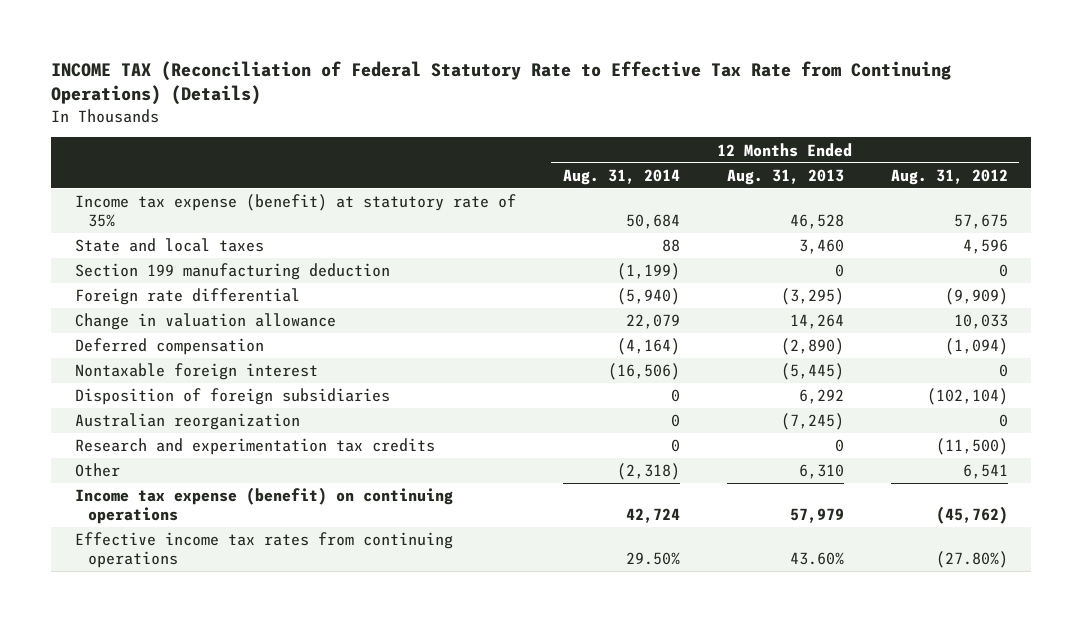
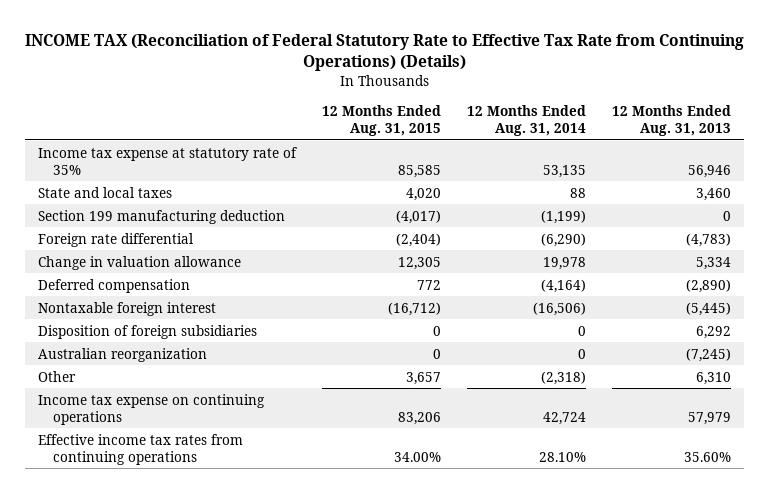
[890,168,1008,185] Aug. 31, 2012 -> none
none -> [322,104,442,136] 12 Months Ended Aug. 31, 2015
[74,194,516,227] Income tax expense (benefit) at statutory rate of 35% -> [38,146,298,175] Income tax expense at statutory rate of 35%
[625,213,680,229] 50,684 -> [543,164,587,178] 53,135
[789,213,844,229] 46,528 -> [688,164,732,178] 56,946
[616,288,680,306] (5,940) -> [541,232,587,247] (6,290)
[780,288,844,306] (3,295) -> [686,232,732,247] (4,783)
[625,314,680,330] 22,079 -> [543,256,587,270] 19,978
[789,314,844,330] 14,264 -> [696,256,732,270] 5,334
[74,438,435,456] Research and experimentation tax credits -> none
[74,487,453,524] Income tax expense (benefit) on continuing operations -> [38,393,266,425] Income tax expense on continuing operations
[625,551,680,565] 29.50% -> [539,451,587,462] 28.10%
[789,551,844,565] 43.60% -> [684,451,732,462] 35.60%

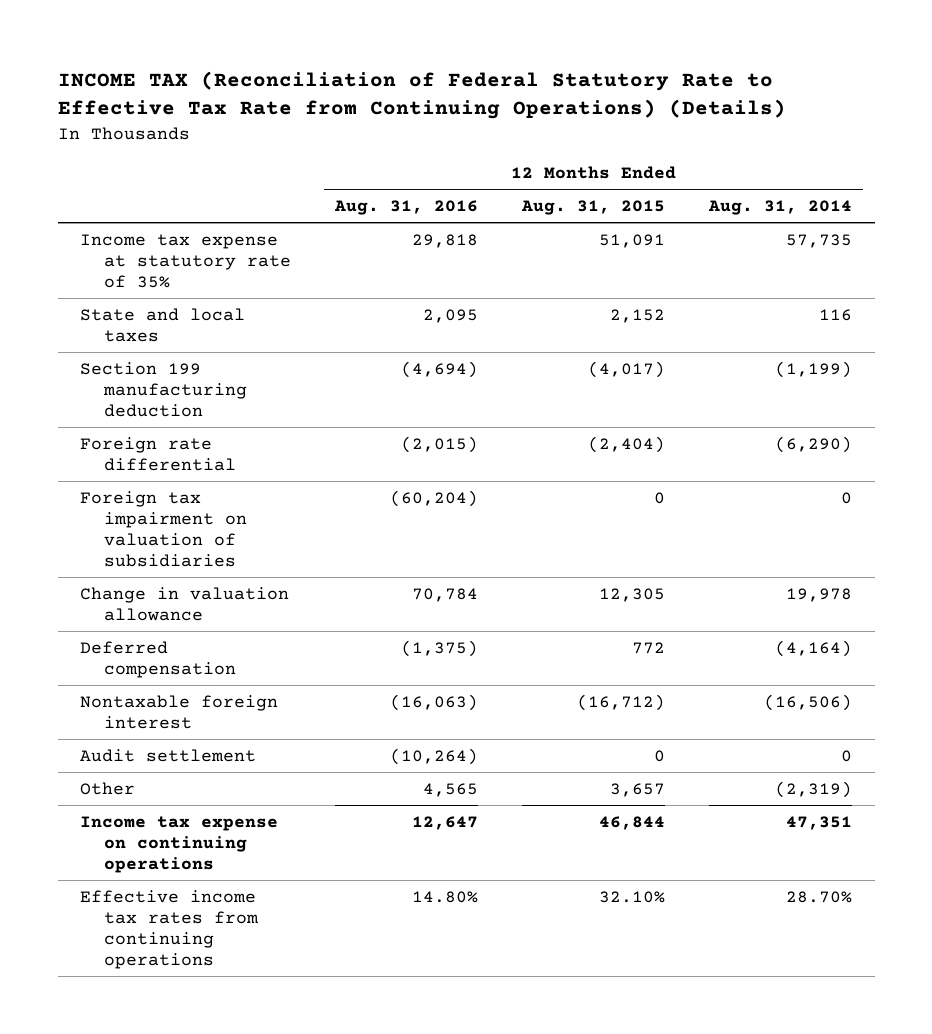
[612,104,732,136] 12 Months Ended Aug. 31, 2013 -> none
none -> [333,200,478,216] Aug. 31, 2016
[398,164,442,178] 85,585 -> [599,233,666,248] 51,091
[543,164,587,178] 53,135 -> [786,233,853,248] 57,735
[406,187,442,201] 4,020 -> [610,308,666,323] 2,152
[570,187,587,198] 88 -> [819,308,853,321] 116
none -> [80,490,247,568] Foreign tax impairment on valuation of subsidiaries
[38,324,258,339] Disposition of foreign subsidiaries -> none
[38,347,208,362] Australian reorganization -> [80,748,257,762] Audit settlement
[541,370,587,385] (2,318) -> [775,780,853,798] (2,319)
[398,411,442,425] 83,206 -> [599,815,666,830] 46,844
[543,411,587,425] 42,724 -> [786,815,853,830] 47,351
[394,451,442,462] 34.00% -> [599,890,666,903] 32.10%
[539,451,587,462] 28.10% -> [786,890,853,903] 28.70%

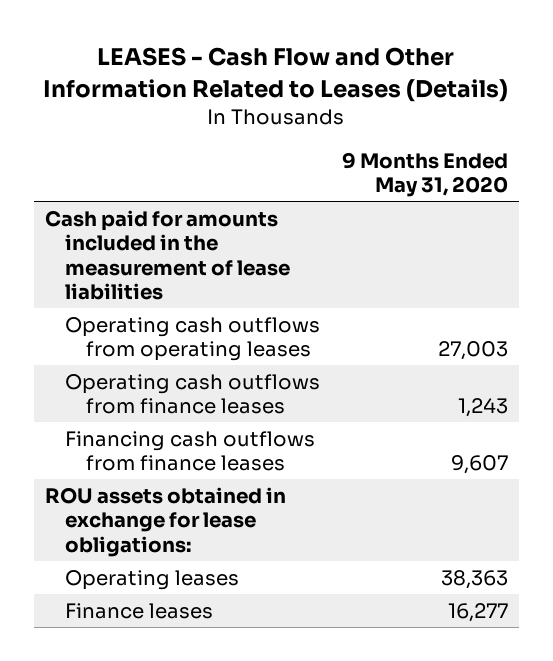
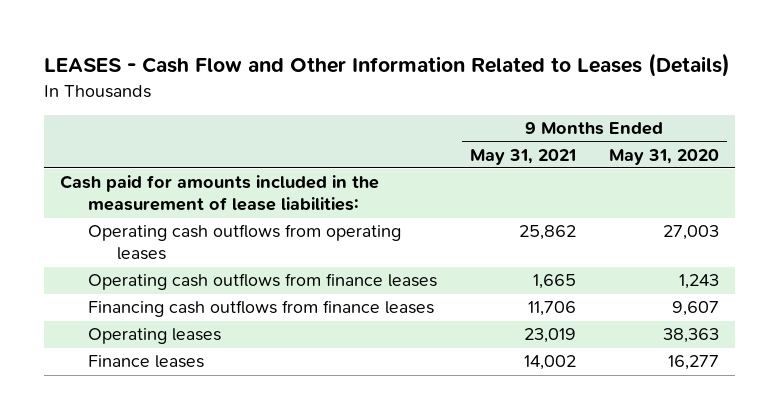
none -> [470,148,577,165] May 31, 2021
[44,209,291,301] Cash paid for amounts included in the measurement of lease liabilities -> [60,175,380,212] Cash paid for amounts included in the measurement of lease liabilities:
[44,486,286,557] ROU assets obtained in exchange for lease obligations: -> none

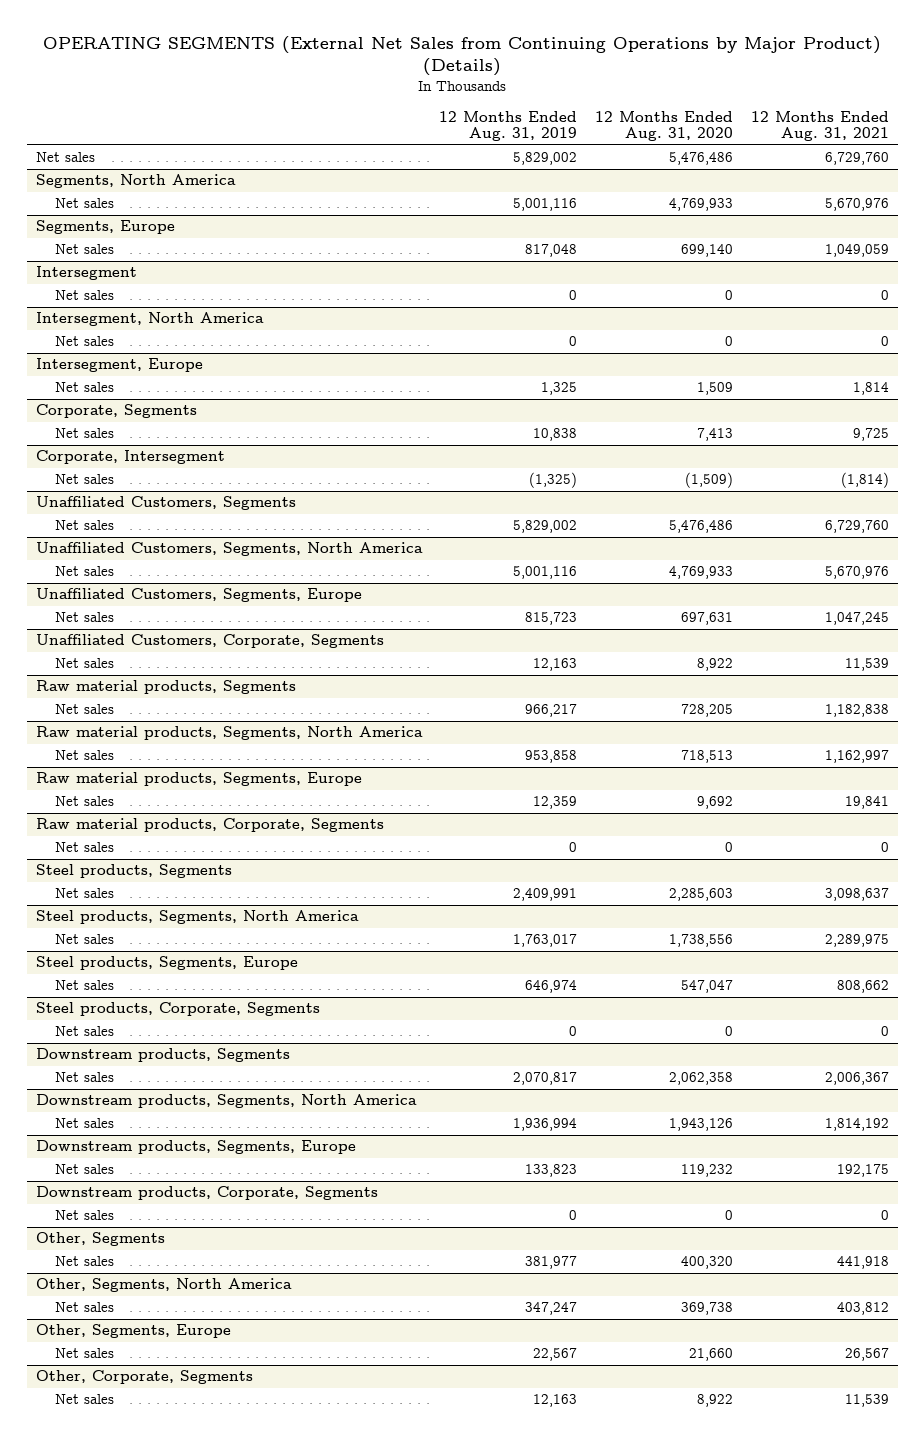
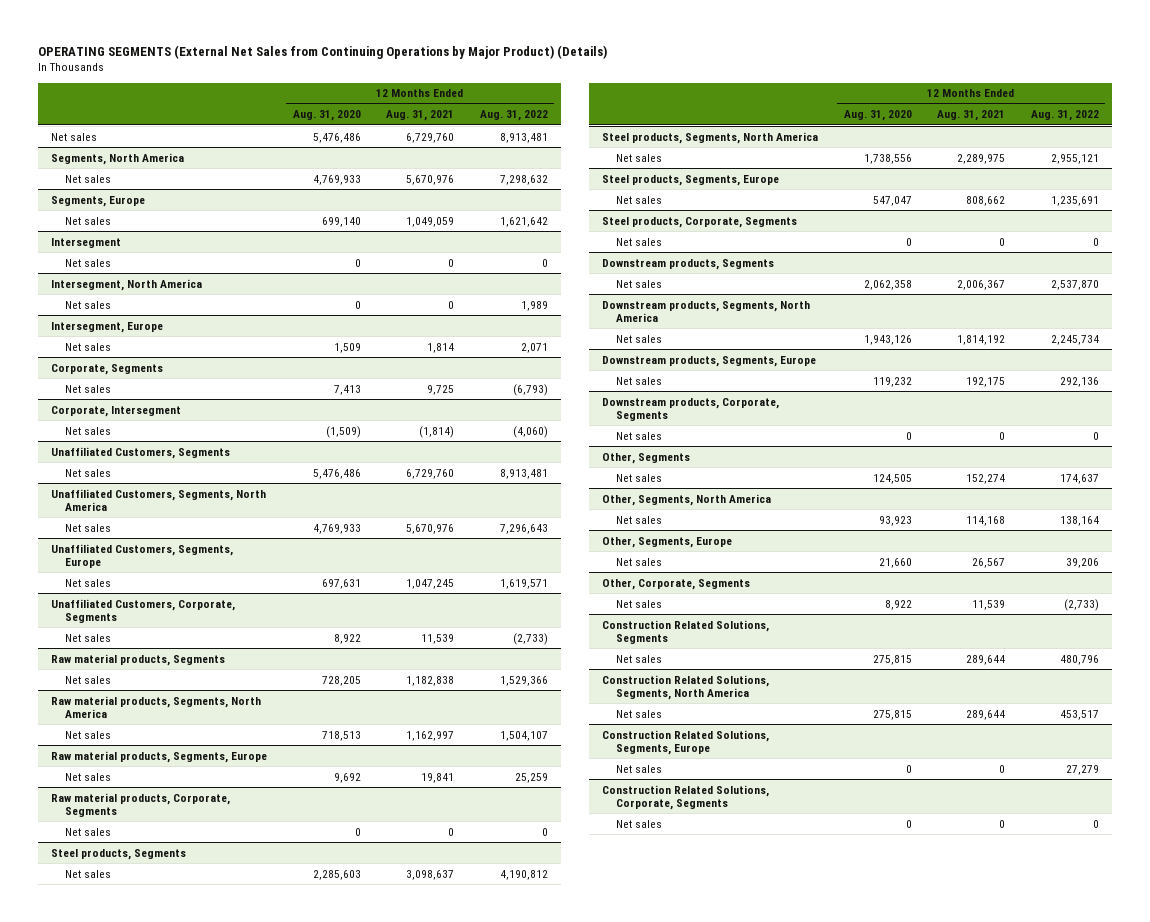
[439,110,578,142] 12 Months Ended Aug. 31, 2019 -> none
none -> [480,110,549,122] Aug. 31, 2022
[681,1256,734,1270] 400,320 -> [872,473,912,484] 124,505
[836,1256,889,1270] 441,918 -> [966,473,1006,484] 152,274
[681,1302,734,1316] 369,738 -> [878,515,912,526] 93,923
[836,1302,889,1316] 403,812 -> [966,515,1006,526] 114,168
none -> [602,619,770,644] Construction Related Solutions, Segments
none -> [616,654,663,663] Net sales
none -> [602,674,770,700] Construction Related Solutions, Segments, North America
none -> [616,709,663,718] Net sales
none -> [602,729,770,755] Construction Related Solutions, Segments, Europe
none -> [616,764,663,773] Net sales
none -> [602,784,770,810] Construction Related Solutions, Corporate, Segments
none -> [616,819,663,828] Net sales

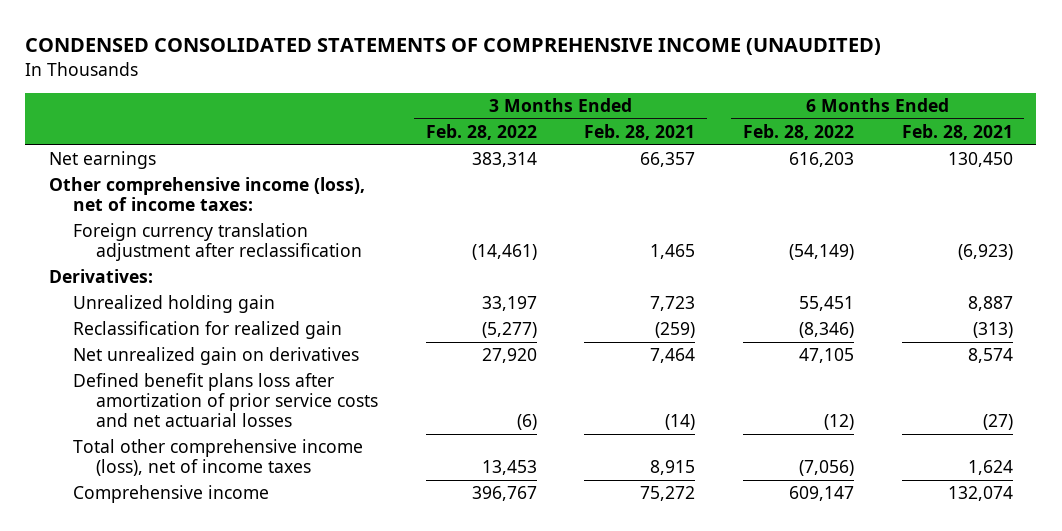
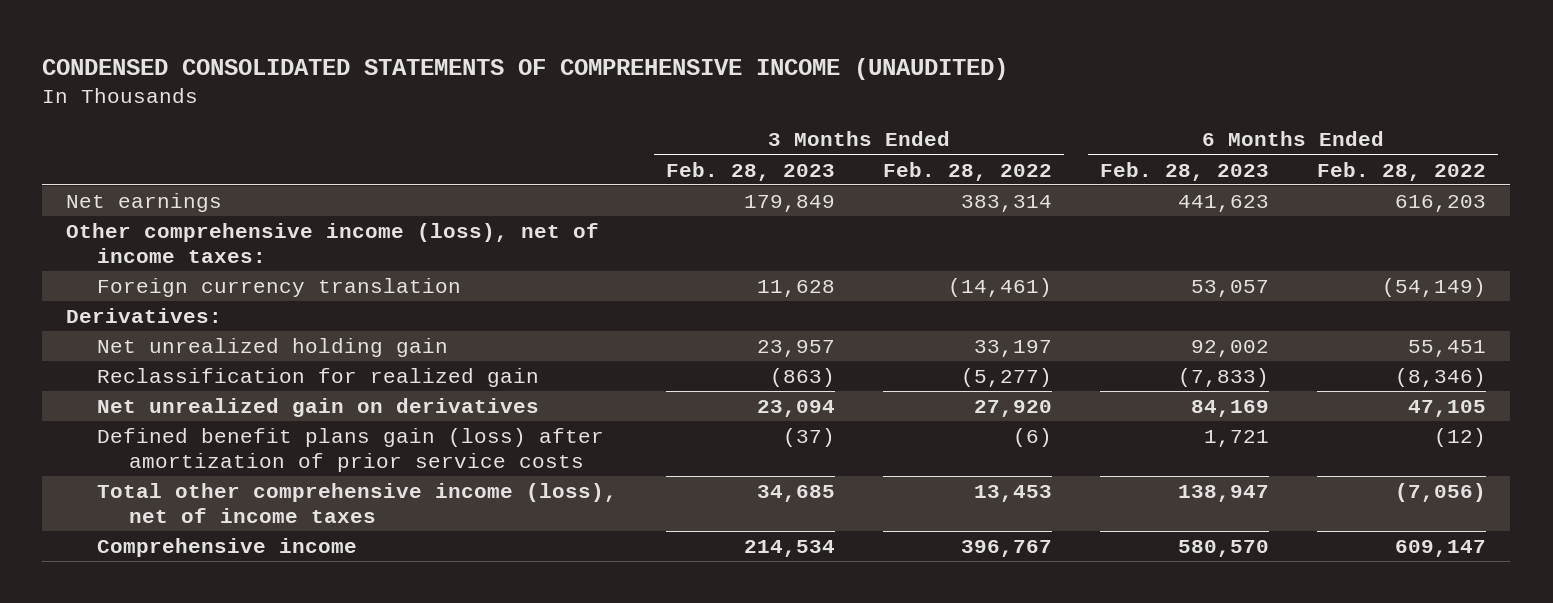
[584,124,696,141] Feb. 28, 2021 -> none
[901,124,1013,141] Feb. 28, 2021 -> none
none -> [665,161,835,181] Feb. 28, 2023
none -> [1100,161,1270,181] Feb. 28, 2023
[72,223,363,262] Foreign currency translation adjustment after reclassification -> [97,278,462,298] Foreign currency translation
[72,295,275,314] Unrealized holding gain -> [97,338,449,358] Net unrealized holding gain
[72,373,379,428] Defined benefit plans loss after amortization of prior service costs and net actuarial losses -> [97,428,605,473] Defined benefit plans gain (loss) after amortization of prior service costs

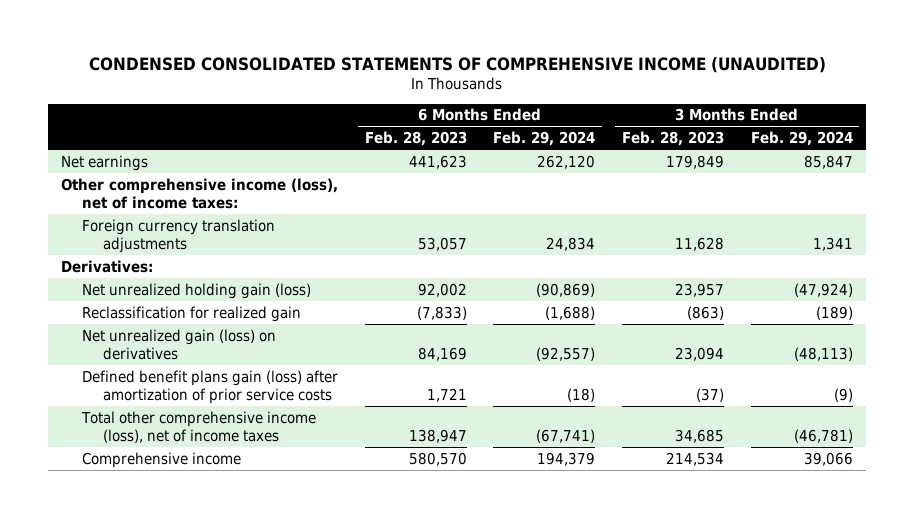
[882,161,1052,181] Feb. 28, 2022 -> none
[1317,161,1487,181] Feb. 28, 2022 -> none
none -> [493,130,596,146] Feb. 29, 2024
none -> [750,130,853,146] Feb. 29, 2024
[97,278,462,298] Foreign currency translation -> [81,218,275,253] Foreign currency translation adjustments
[97,338,449,358] Net unrealized holding gain -> [81,282,311,299] Net unrealized holding gain (loss)
[97,398,540,418] Net unrealized gain on derivatives -> [81,328,276,360] Net unrealized gain (loss) on derivatives

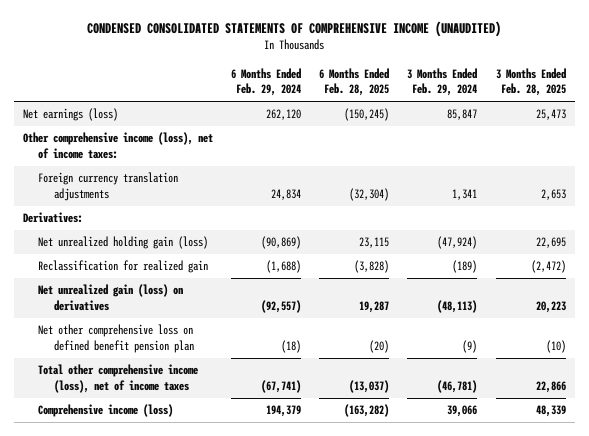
[364,130,467,146] Feb. 28, 2023 -> none
[621,130,724,146] Feb. 28, 2023 -> none
none -> [319,67,390,97] 6 Months Ended Feb. 28, 2025
none -> [495,67,566,97] 3 Months Ended Feb. 28, 2025
[61,154,149,171] Net earnings -> [22,108,118,122] Net earnings (loss)
[81,369,338,404] Defined benefit plans gain (loss) after amortization of prior service costs -> [38,324,194,354] Net other comprehensive loss on defined benefit pension plan
[81,451,241,468] Comprehensive income -> [38,404,174,418] Comprehensive income (loss)

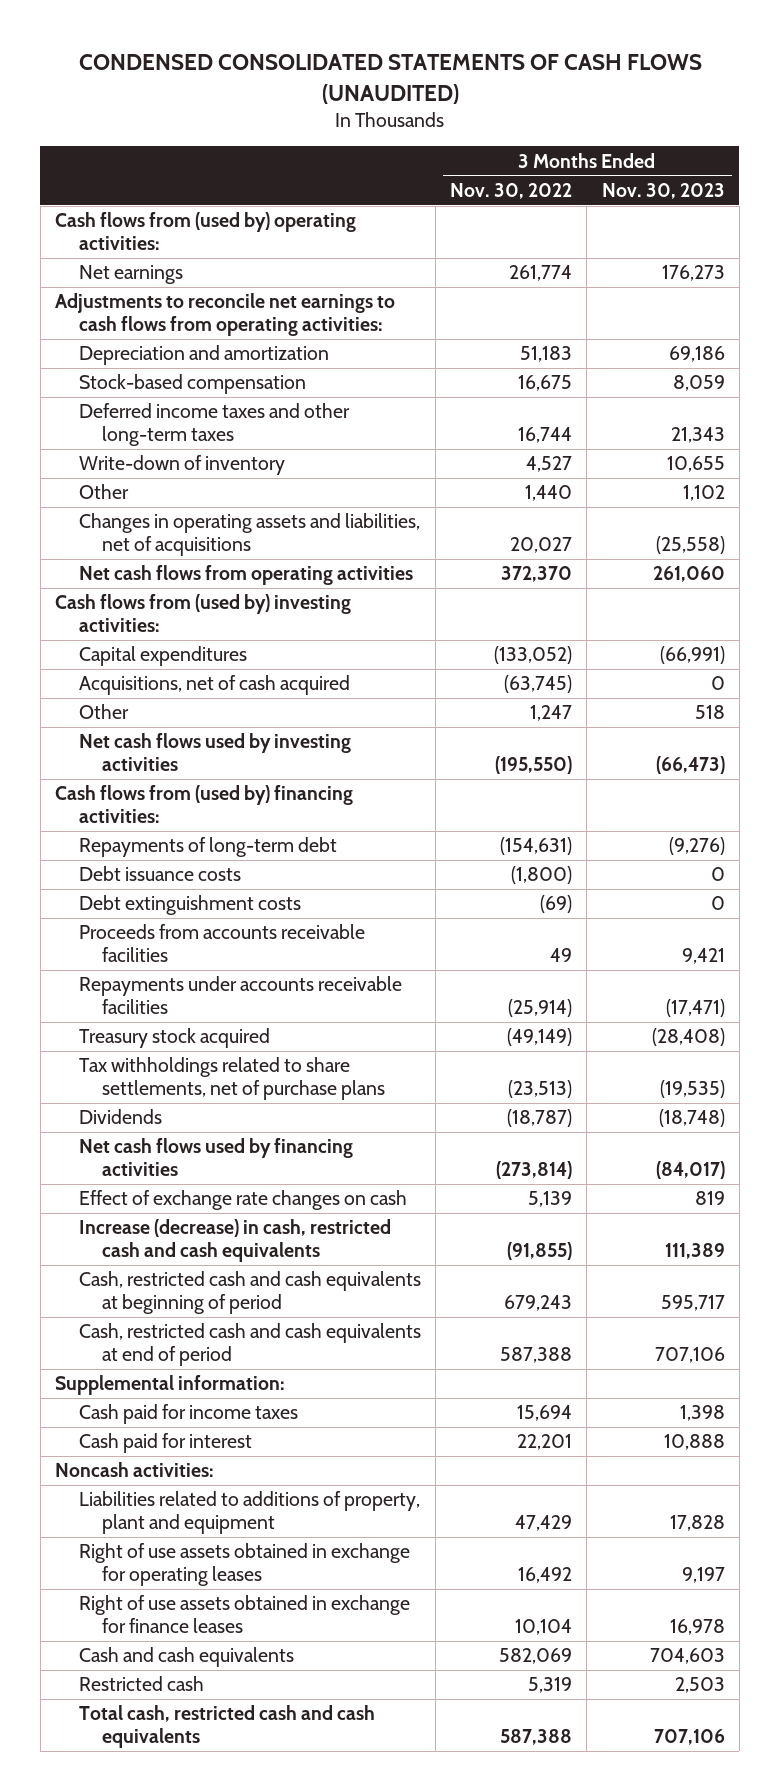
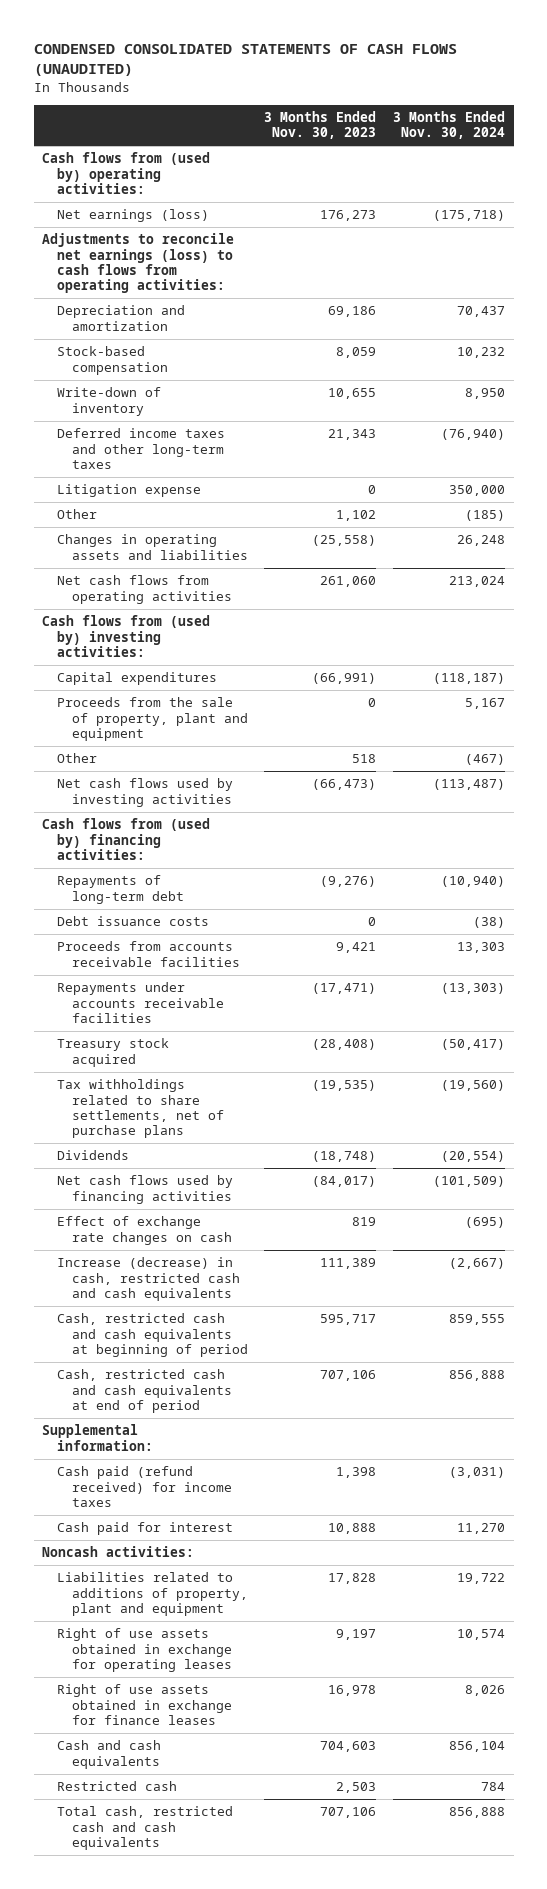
[450,182,573,199] Nov. 30, 2022 -> none
none -> [393,111,506,140] 3 Months Ended Nov. 30, 2024
[78,265,183,285] Net earnings -> [56,209,209,223] Net earnings (loss)
[55,293,396,337] Adjustments to reconcile net earnings to cash flows from operating activities: -> [41,233,234,293] Adjustments to reconcile net earnings (loss) to cash flows from operating activities:
[78,403,350,447] Deferred income taxes and other long-term taxes -> [56,428,225,469] Deferred income taxes and other long-term taxes
none -> [56,484,201,498] Litigation expense
[78,513,420,557] Changes in operating assets and liabilities, net of acquisitions -> [56,534,248,560] Changes in operating assets and liabilities
[78,675,350,696] Acquisitions, net of cash acquired -> none
none -> [56,697,248,741] Proceeds from the sale of property, plant and equipment
[78,895,301,916] Debt extinguishment costs -> none
[78,1404,298,1425] Cash paid for income taxes -> [56,1466,232,1507] Cash paid (refund received) for income taxes

